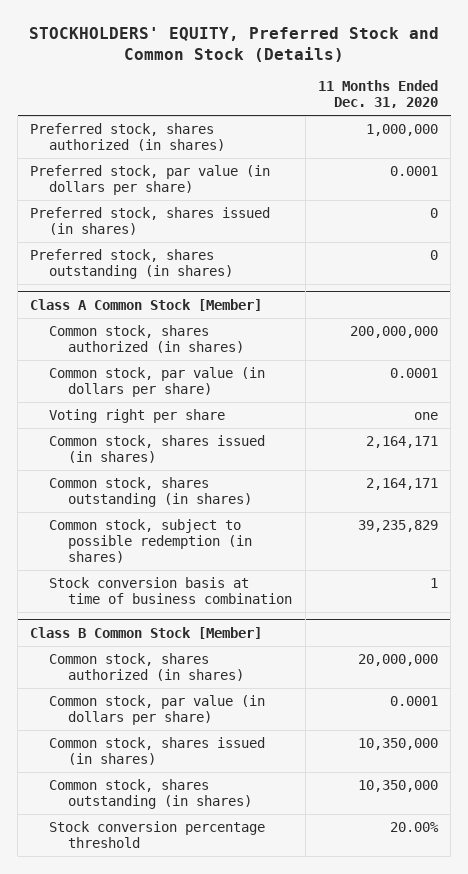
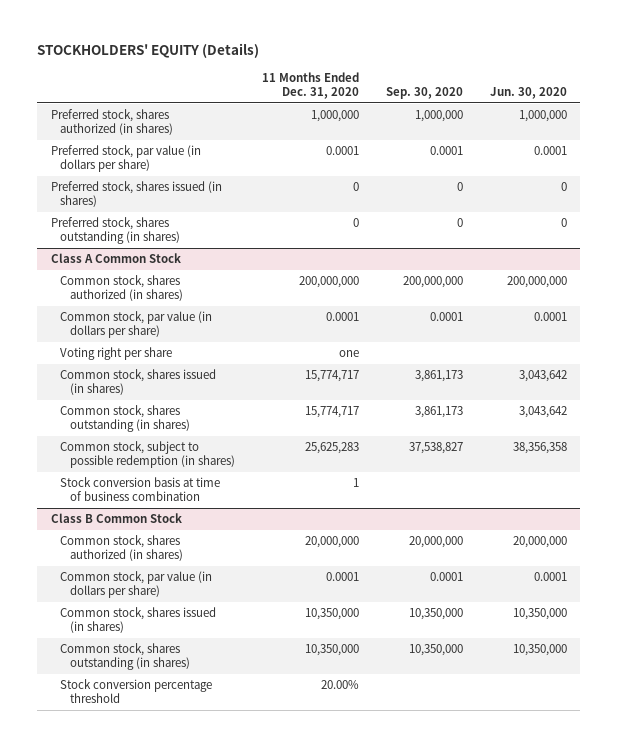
[29,26,440,62] STOCKHOLDERS' EQUITY, Preferred Stock and Common Stock (Details) -> [37,43,260,59] STOCKHOLDERS' EQUITY (Details)
none -> [385,87,463,100] Sep. 30, 2020
none -> [489,87,567,100] Jun. 30, 2020
[30,298,263,311] Class A Common Stock [Member] -> [50,253,181,264] Class A Common Stock
[366,435,439,448] 2,164,171 -> [304,370,359,383] 15,774,717
[366,477,439,490] 2,164,171 -> [304,406,359,419] 15,774,717
[358,519,439,532] 39,235,829 -> [304,442,359,455] 25,625,283
[30,626,263,639] Class B Common Stock [Member] -> [50,513,182,524] Class B Common Stock

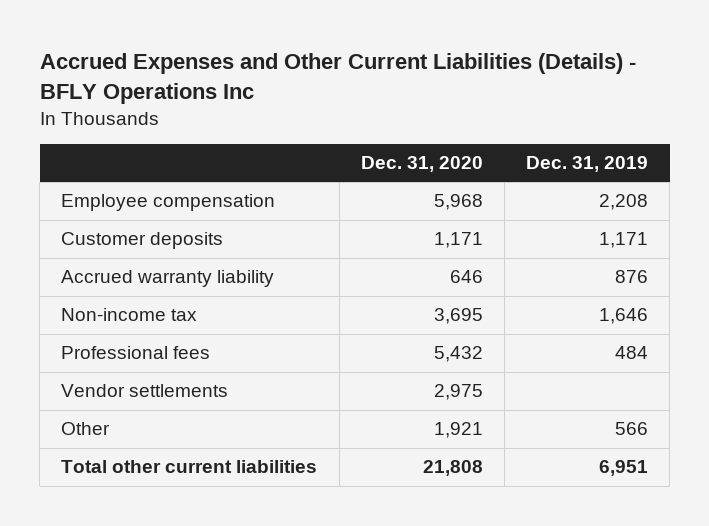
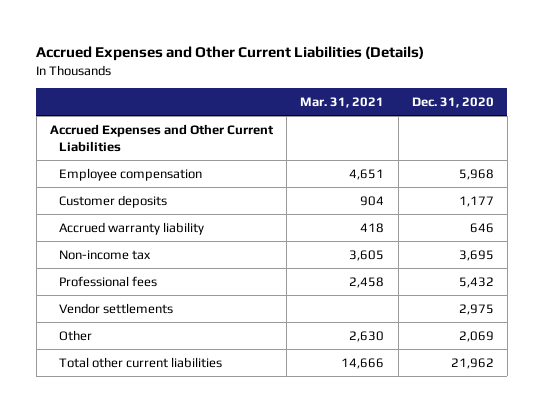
[39,53,636,104] Accrued Expenses and Other Current Liabilities (Details) - BFLY Operations Inc -> [36,46,425,62] Accrued Expenses and Other Current Liabilities (Details)
[526,156,649,173] Dec. 31, 2019 -> none
none -> [300,96,385,108] Mar. 31, 2021
none -> [50,123,275,152] Accrued Expenses and Other Current Liabilities
[433,232,483,249] 1,171 -> [458,195,494,207] 1,177
[433,422,483,439] 1,921 -> [458,330,494,342] 2,069
[422,460,483,477] 21,808 -> [450,357,494,369] 21,962

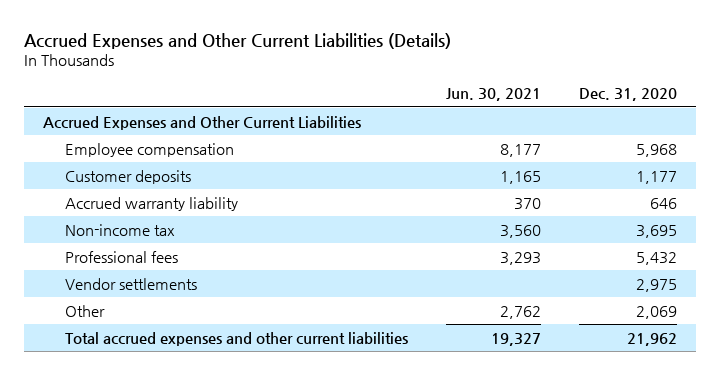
[300,96,385,108] Mar. 31, 2021 -> none
none -> [445,87,541,101] Jun. 30, 2021
[59,356,223,368] Total other current liabilities -> [64,331,408,346] Total accrued expenses and other current liabilities

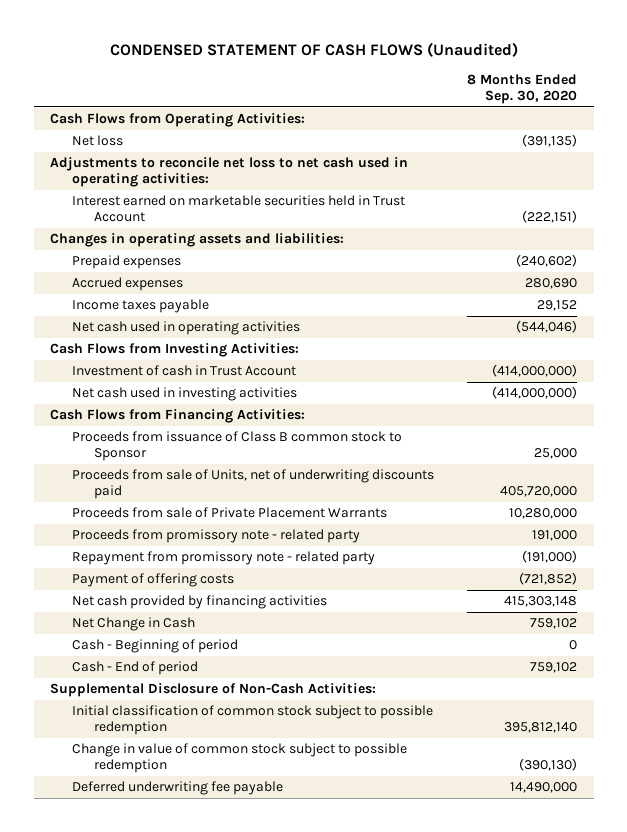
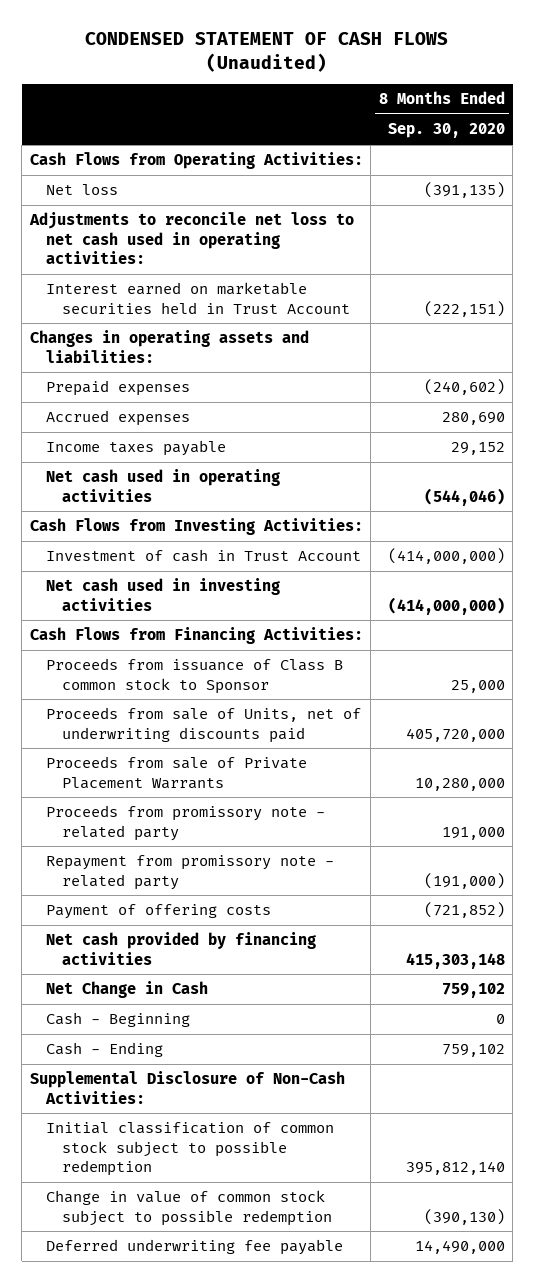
[71,639,238,654] Cash - Beginning of period -> [46,1012,191,1028] Cash - Beginning
[71,661,198,676] Cash - End of period -> [46,1042,164,1058] Cash - Ending

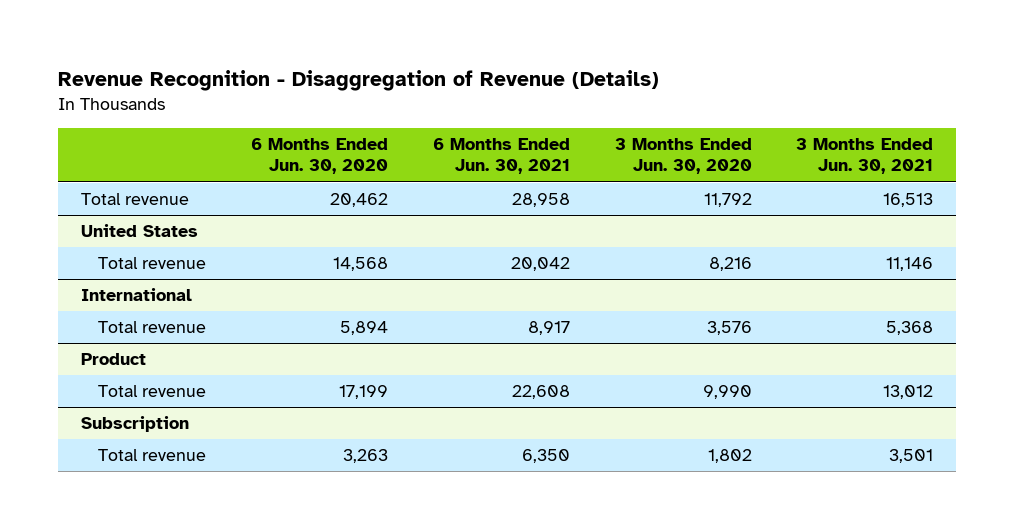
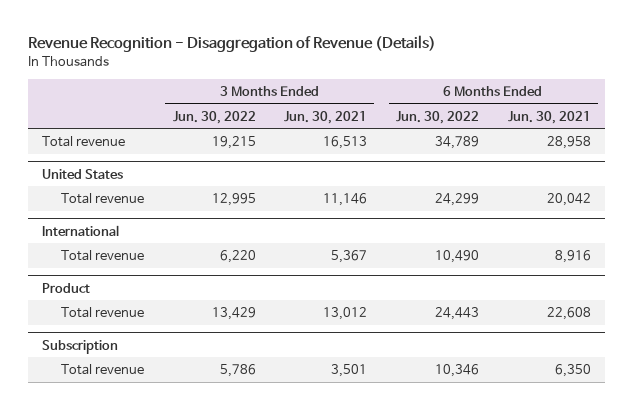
[251,138,389,175] 6 Months Ended Jun. 30, 2020 -> none
[614,138,752,175] 3 Months Ended Jun. 30, 2020 -> none
none -> [172,110,256,124] Jun. 30, 2022
none -> [395,110,479,124] Jun. 30, 2022
[527,321,570,336] 8,917 -> [554,250,591,264] 8,916
[886,321,934,336] 5,368 -> [331,250,368,264] 5,367

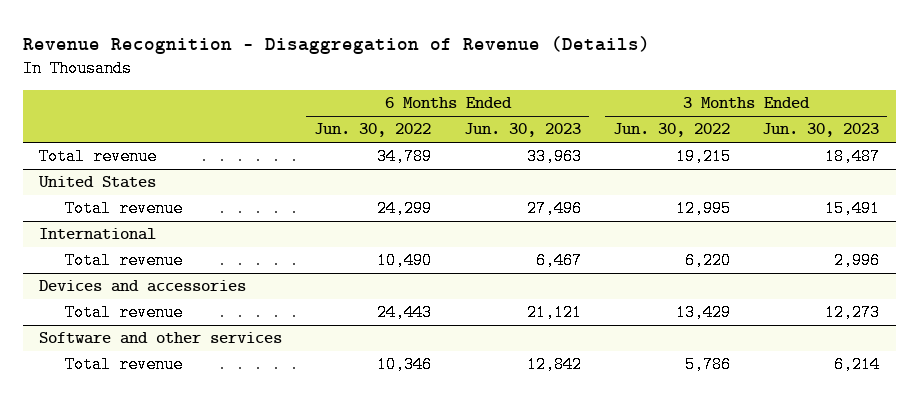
[284,110,368,124] Jun. 30, 2021 -> none
[507,110,591,124] Jun. 30, 2021 -> none
none -> [463,123,581,138] Jun. 30, 2023
none -> [762,123,880,138] Jun. 30, 2023
[42,282,91,293] Product -> [39,280,247,293] Devices and accessories
[42,339,119,354] Subscription -> none
none -> [39,332,283,345] Software and other services

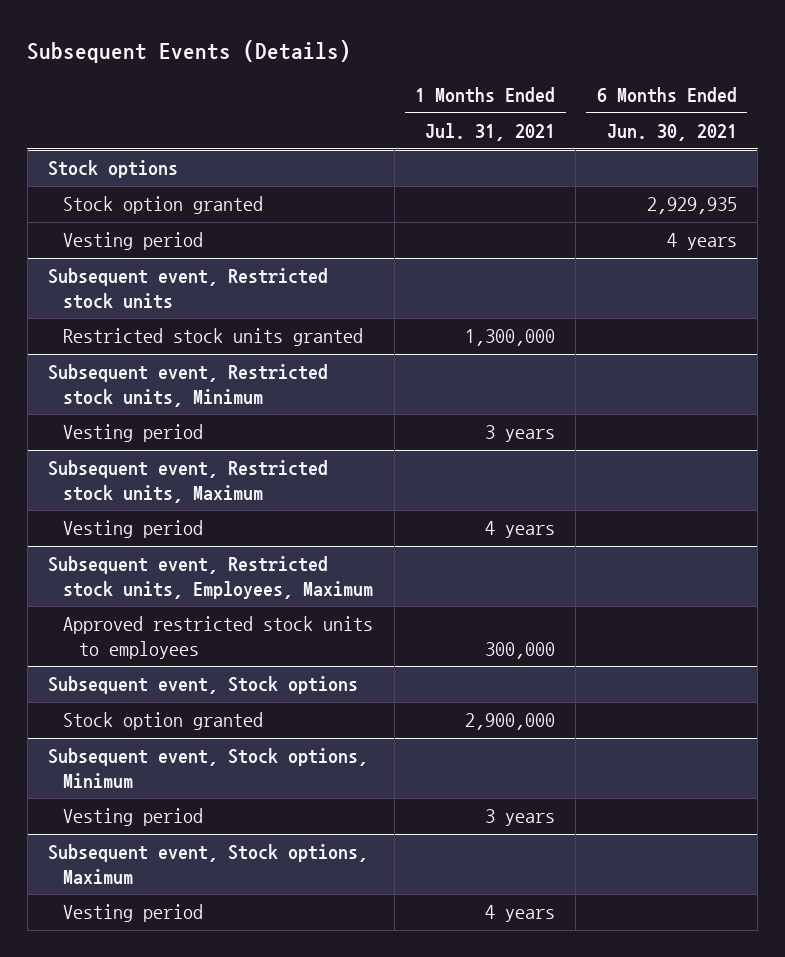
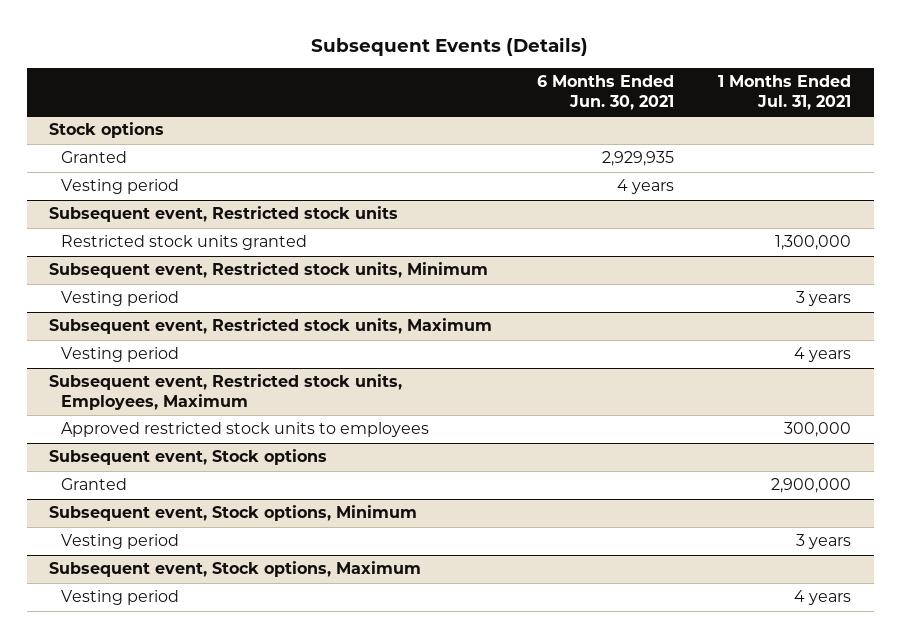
[63,196,264,215] Stock option granted -> [61,151,128,164] Granted
[63,712,264,731] Stock option granted -> [61,478,128,491] Granted

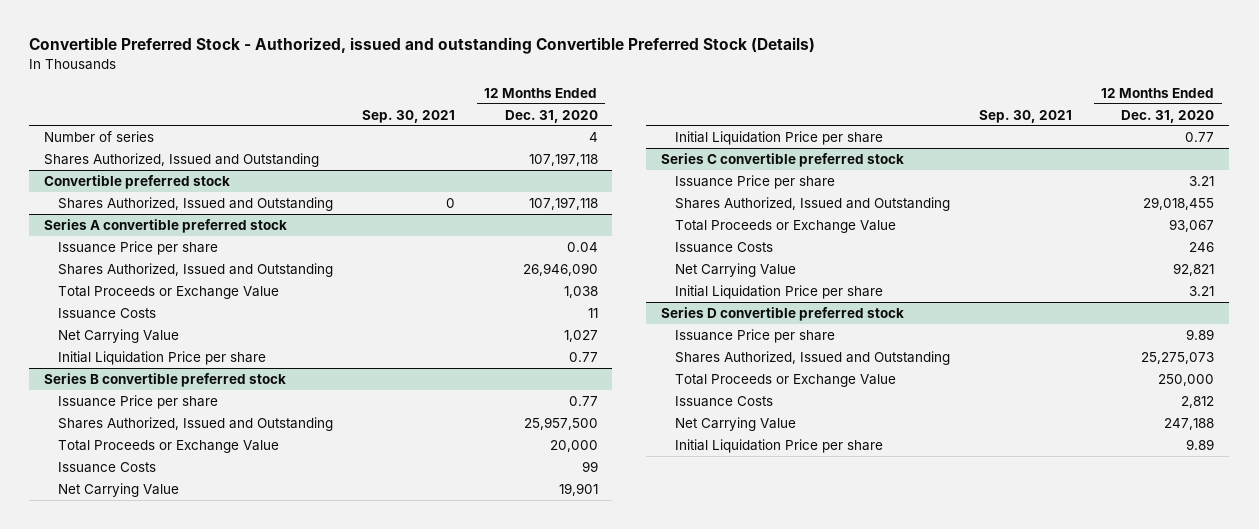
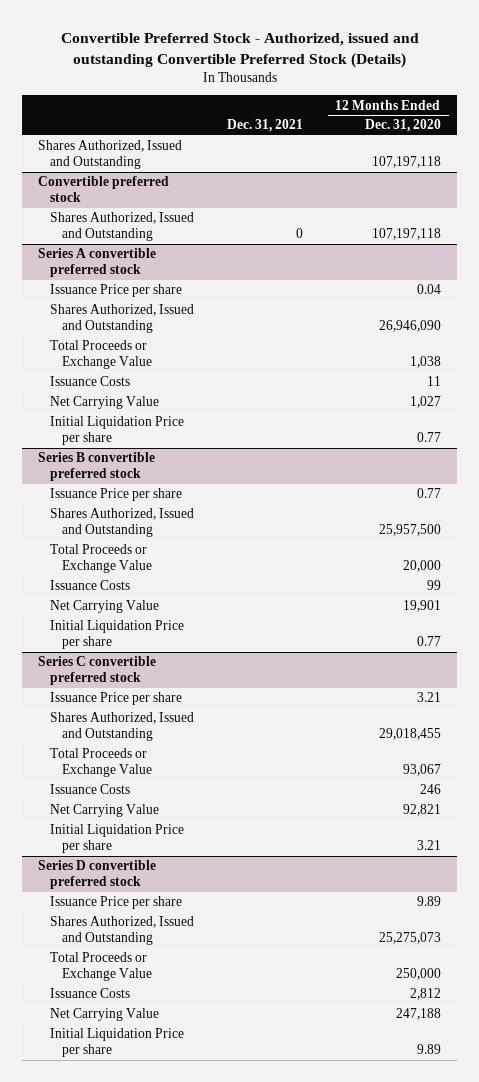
[362,109,456,123] Sep. 30, 2021 -> none
none -> [227,119,304,133] Dec. 31, 2021
[44,130,155,142] Number of series -> none

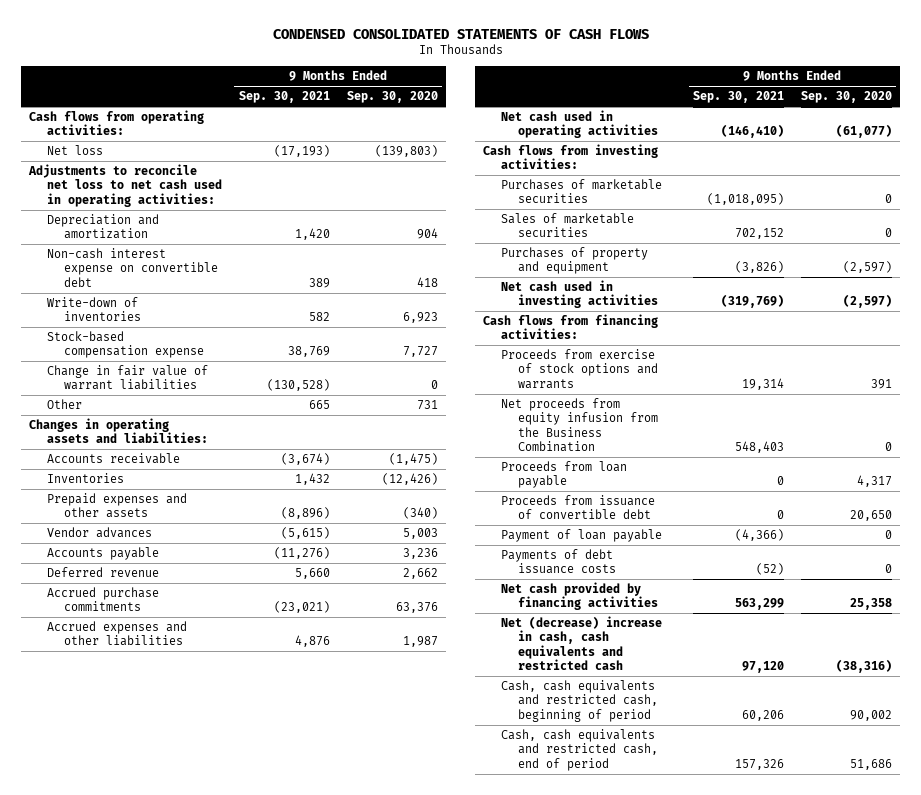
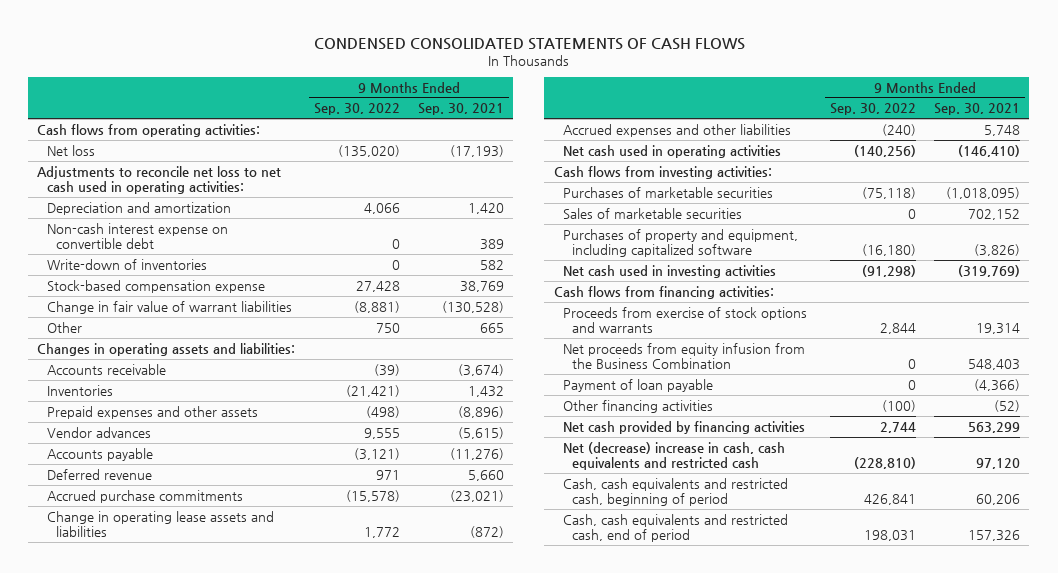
[346,91,438,104] Sep. 30, 2020 -> none
none -> [313,103,400,116] Sep. 30, 2022
none -> [46,510,274,538] Change in operating lease assets and liabilities
[294,635,330,648] 4,876 -> [984,124,1021,136] 5,748
[500,247,648,275] Purchases of property and equipment -> [562,228,798,258] Purchases of property and equipment, including capitalized software
[500,461,627,489] Proceeds from loan payable -> none
[500,495,655,520] Proceeds from issuance of convertible debt -> none
[500,549,617,575] Payments of debt issuance costs -> none
none -> [562,399,713,413] Other financing activities

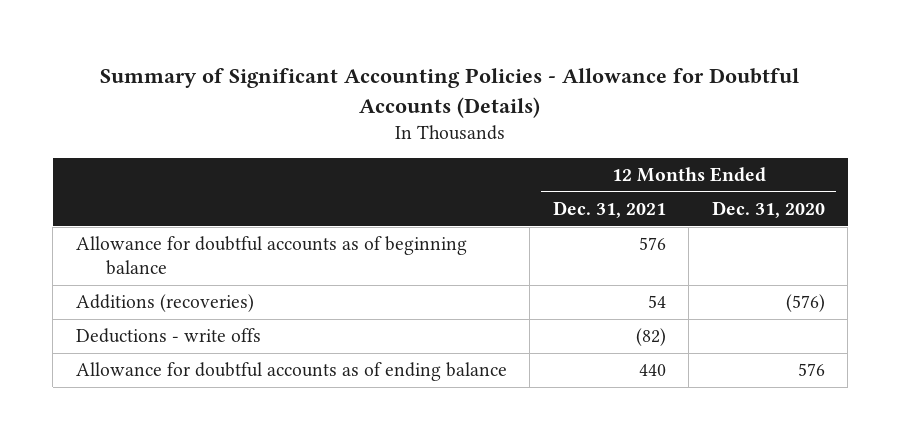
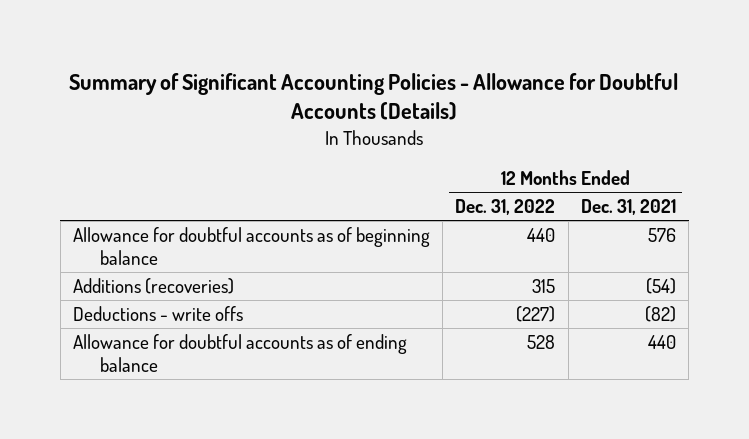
[711,201,825,219] Dec. 31, 2020 -> none
none -> [455,199,556,216] Dec. 31, 2022
[647,295,666,309] 54 -> [645,277,676,294] (54)

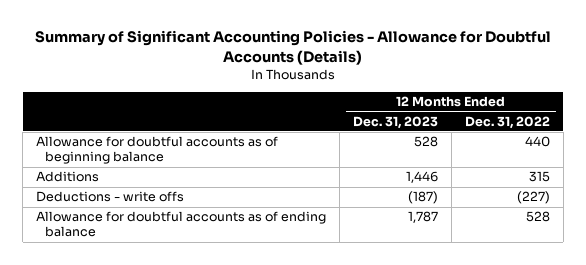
[580,199,676,216] Dec. 31, 2021 -> none
none -> [352,115,438,129] Dec. 31, 2023
[72,277,234,294] Additions (recoveries) -> [36,171,100,183] Additions

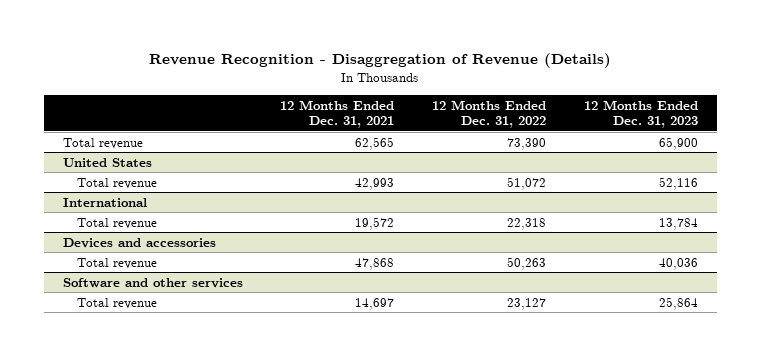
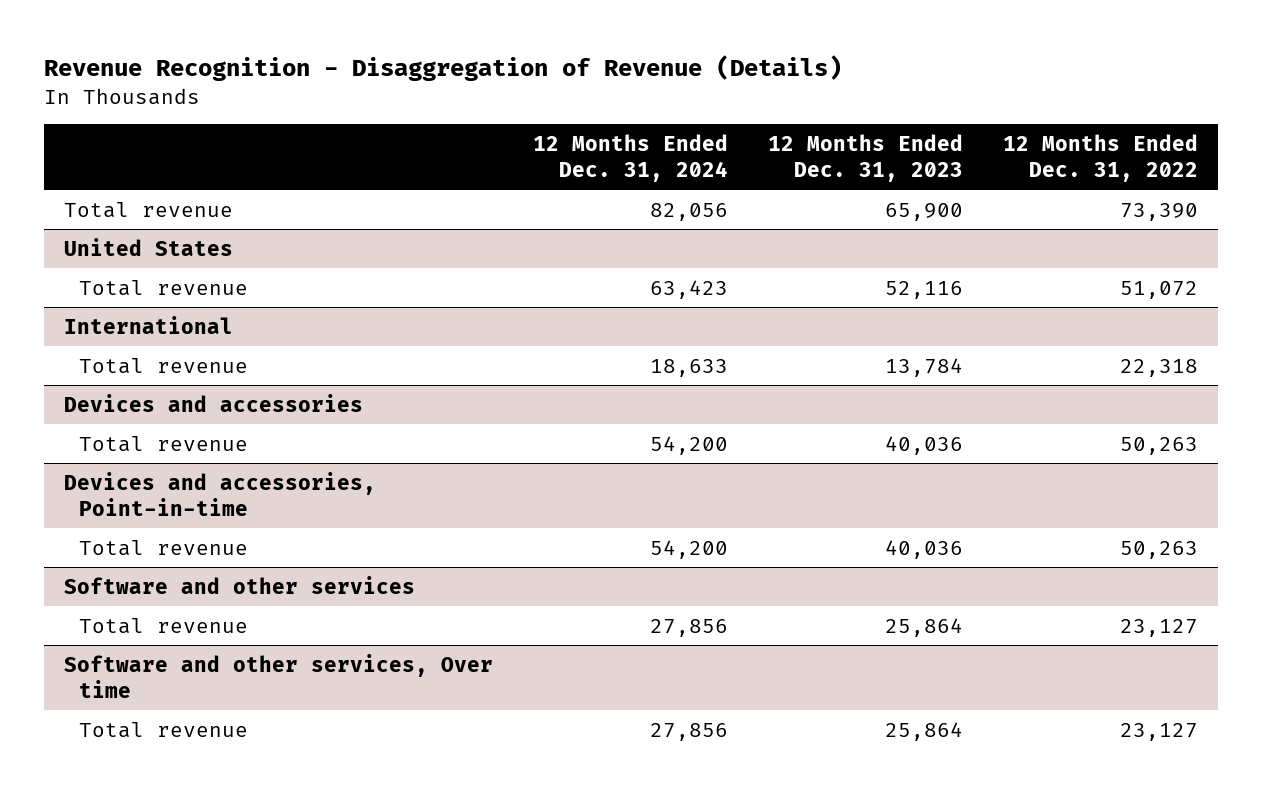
[280,99,395,129] 12 Months Ended Dec. 31, 2021 -> none
none -> [533,133,729,182] 12 Months Ended Dec. 31, 2024
none -> [63,471,376,516] Devices and accessories, Point-in-time
none -> [78,539,248,556] Total revenue
none -> [63,653,493,698] Software and other services, Over time
none -> [78,721,248,738] Total revenue

